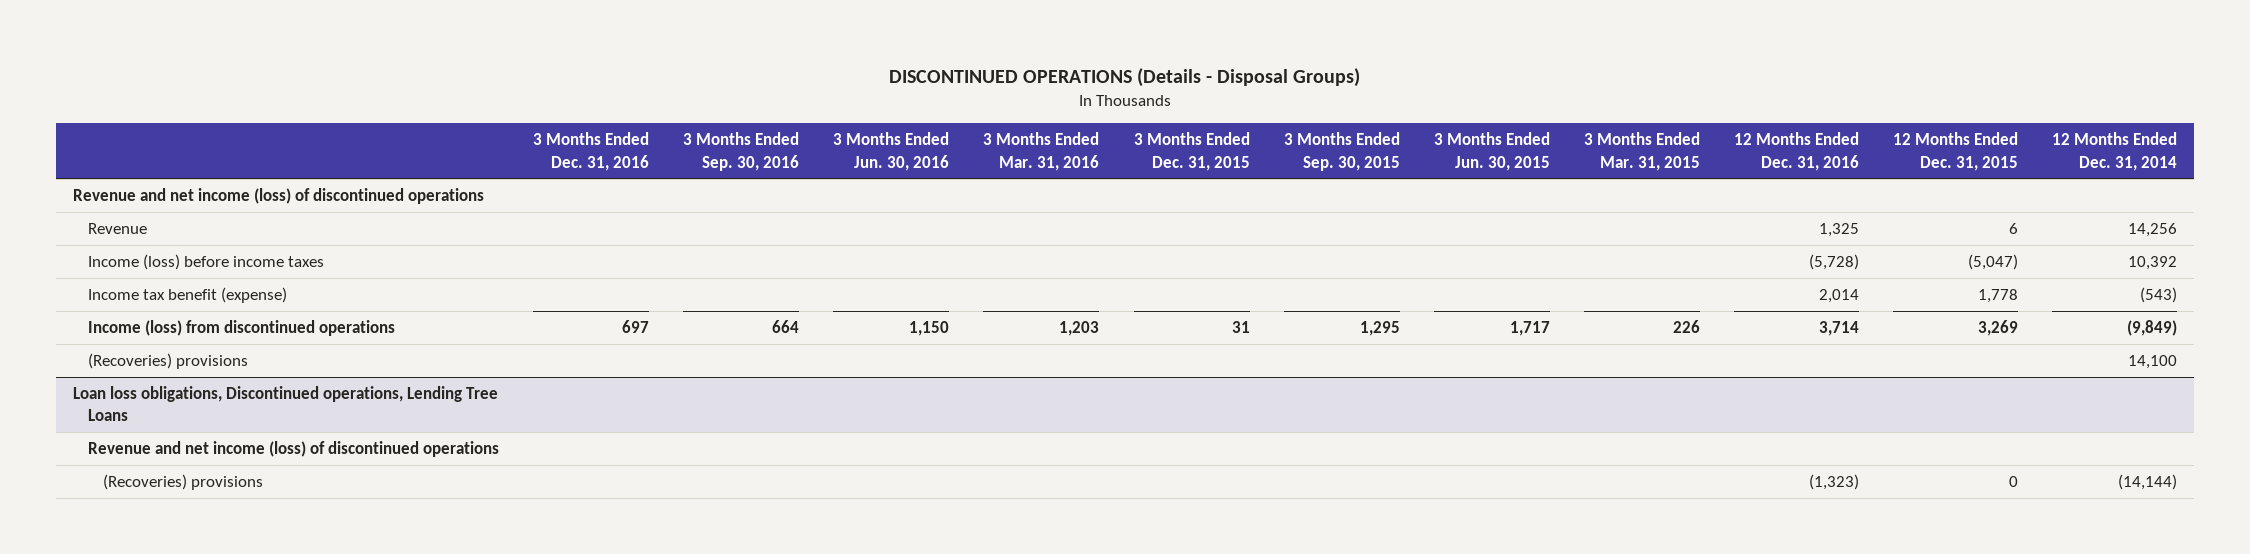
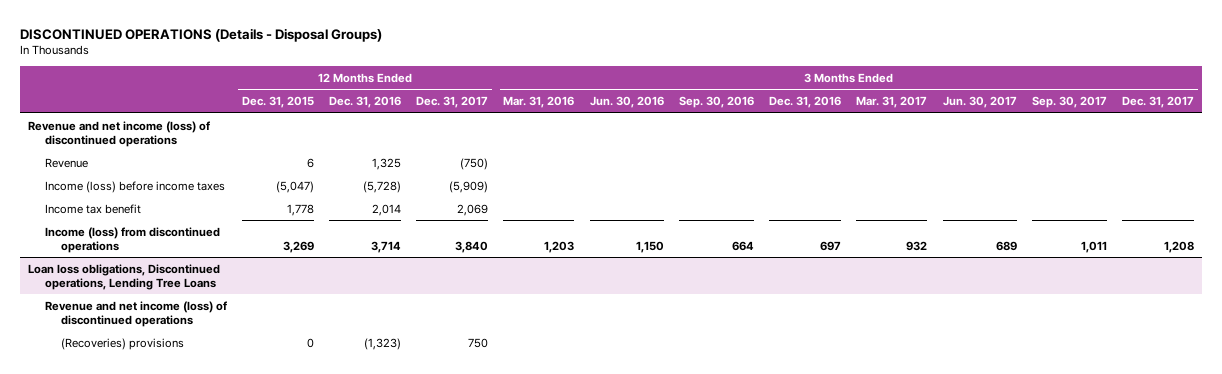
[1133,132,1250,171] 3 Months Ended Dec. 31, 2015 -> none
[1283,132,1400,171] 3 Months Ended Sep. 30, 2015 -> none
[1433,132,1550,171] 3 Months Ended Jun. 30, 2015 -> none
[1583,132,1700,171] 3 Months Ended Mar. 31, 2015 -> none
[2052,132,2178,171] 12 Months Ended Dec. 31, 2014 -> none
none -> [416,96,489,109] Dec. 31, 2017
none -> [856,96,928,109] Mar. 31, 2017
none -> [942,96,1017,109] Jun. 30, 2017
none -> [1031,96,1107,109] Sep. 30, 2017
none -> [1122,96,1195,109] Dec. 31, 2017
[88,286,288,303] Income tax benefit (expense) -> [44,203,141,214] Income tax benefit
[88,352,249,369] (Recoveries) provisions -> none

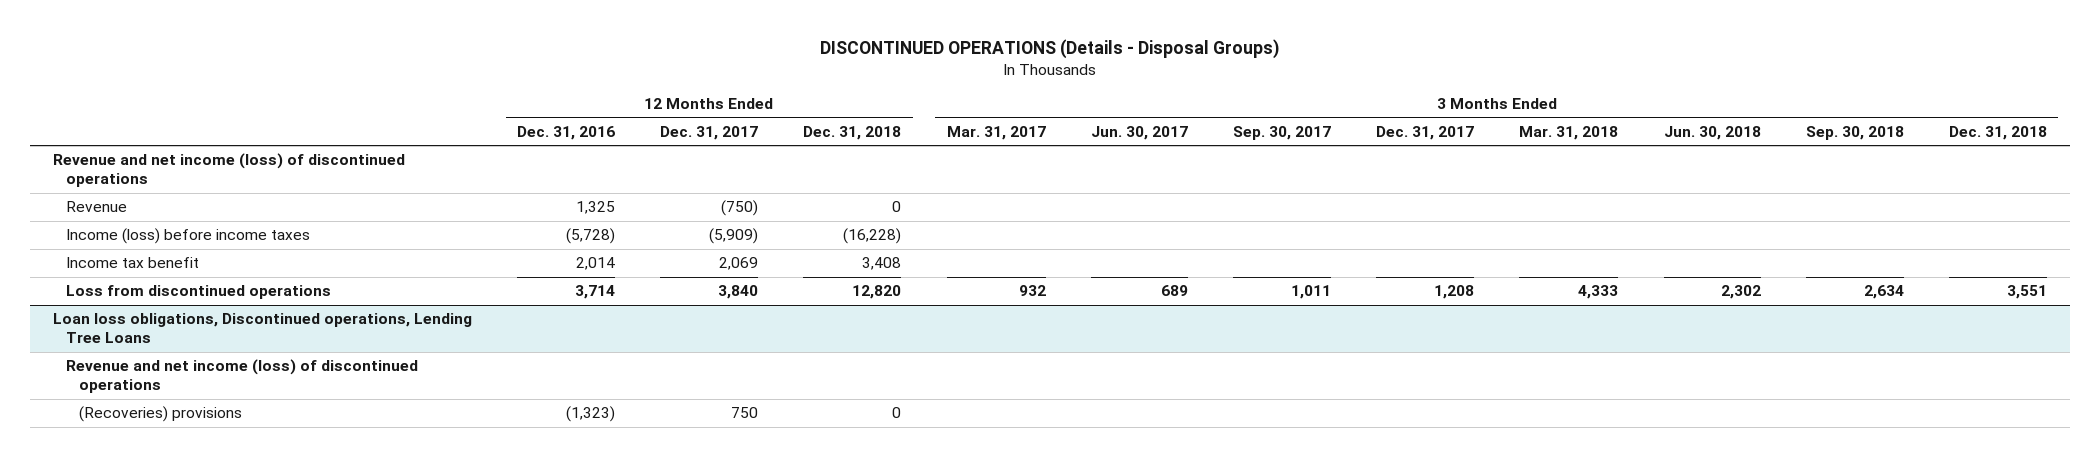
[241,96,314,109] Dec. 31, 2015 -> none
[503,96,575,109] Mar. 31, 2016 -> none
[589,96,664,109] Jun. 30, 2016 -> none
[678,96,754,109] Sep. 30, 2016 -> none
[769,96,842,109] Dec. 31, 2016 -> none
none -> [803,125,902,140] Dec. 31, 2018
none -> [1519,125,1619,140] Mar. 31, 2018
none -> [1663,125,1761,140] Jun. 30, 2018
none -> [1805,125,1904,140] Sep. 30, 2018
none -> [1949,125,2048,140] Dec. 31, 2018
[44,226,220,253] Income (loss) from discontinued operations -> [65,285,331,300] Loss from discontinued operations

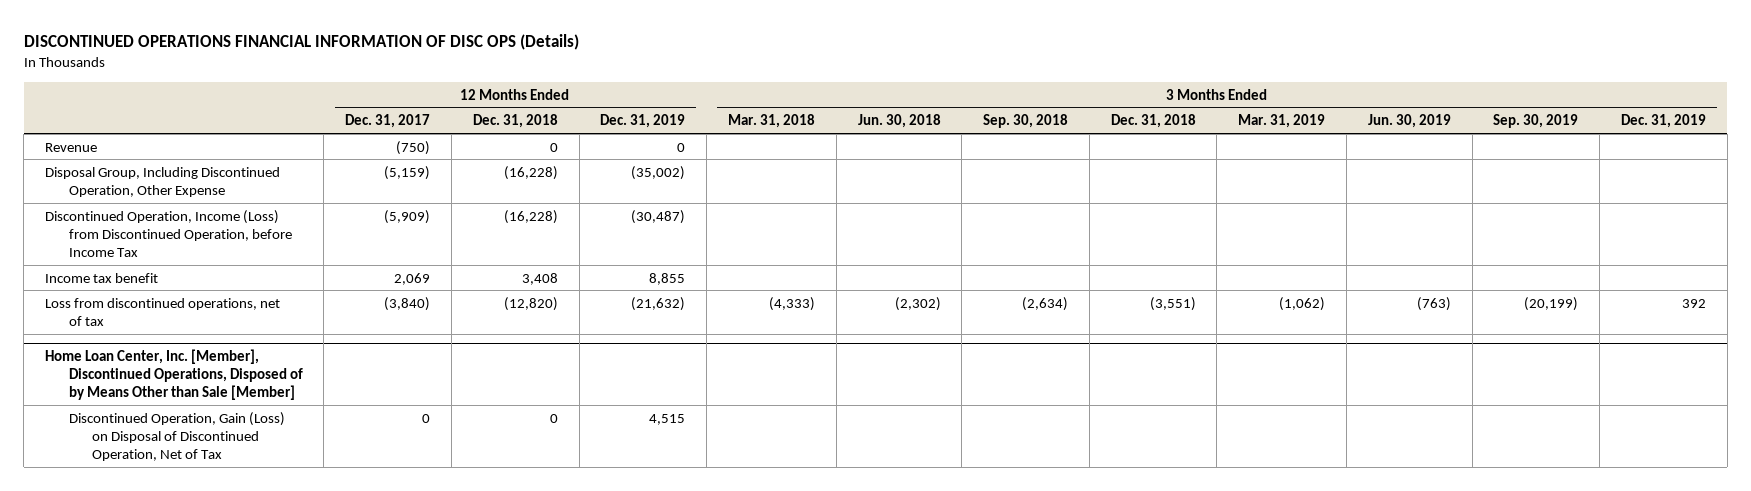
[819,38,1279,59] DISCONTINUED OPERATIONS (Details - Disposal Groups) -> [23,34,579,51] DISCONTINUED OPERATIONS FINANCIAL INFORMATION OF DISC OPS (Details)
[516,125,615,140] Dec. 31, 2016 -> none
[946,125,1046,140] Mar. 31, 2017 -> none
[1090,125,1188,140] Jun. 30, 2017 -> none
[1233,125,1332,140] Sep. 30, 2017 -> none
[1376,125,1475,140] Dec. 31, 2017 -> none
none -> [600,114,686,129] Dec. 31, 2019
none -> [1238,114,1326,129] Mar. 31, 2019
none -> [1367,114,1451,129] Jun. 30, 2019
none -> [1493,114,1579,129] Sep. 30, 2019
none -> [1621,114,1707,129] Dec. 31, 2019
[52,153,405,188] Revenue and net income (loss) of discontinued operations -> none
none -> [45,166,281,197] Disposal Group, Including Discontinued Operation, Other Expense
[65,228,310,245] Income (loss) before income taxes -> [45,209,292,257] Discontinued Operation, Income (Loss) from Discontinued Operation, before Income Tax
[52,313,472,344] Loan loss obligations, Discontinued operations, Lending Tree Loans -> none
[65,359,418,394] Revenue and net income (loss) of discontinued operations -> none
[79,406,243,423] (Recoveries) provisions -> none
[65,285,331,300] Loss from discontinued operations -> [45,297,281,326] Loss from discontinued operations, net of tax
[718,285,759,300] 3,840 -> [384,296,431,311] (3,840)
[852,285,902,300] 12,820 -> [503,296,558,311] (12,820)
[1578,285,1619,300] 4,333 -> [768,296,815,311] (4,333)
[1720,285,1761,300] 2,302 -> [894,296,941,311] (2,302)
[1863,285,1904,300] 2,634 -> [1022,296,1069,311] (2,634)
[2007,285,2048,300] 3,551 -> [1149,296,1196,311] (3,551)
none -> [45,348,303,400] Home Loan Center, Inc. [Member], Discontinued Operations, Disposed of by Means Other than Sale [Member]
none -> [68,411,285,461] Discontinued Operation, Gain (Loss) on Disposal of Discontinued Operation, Net of Tax

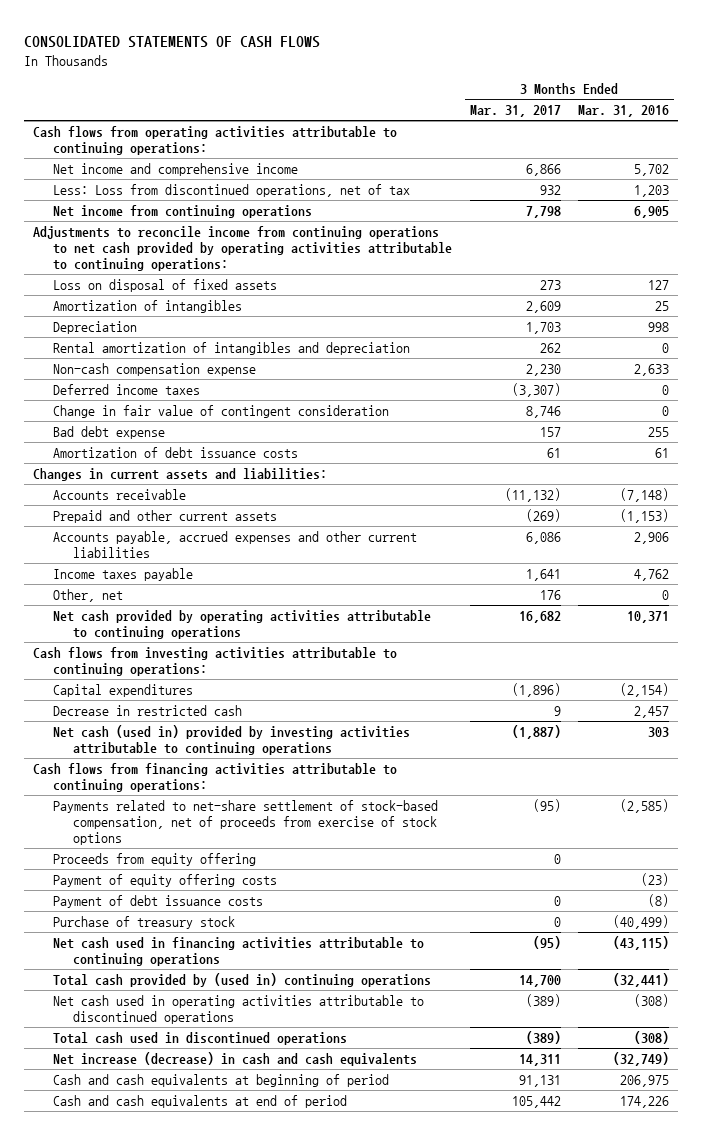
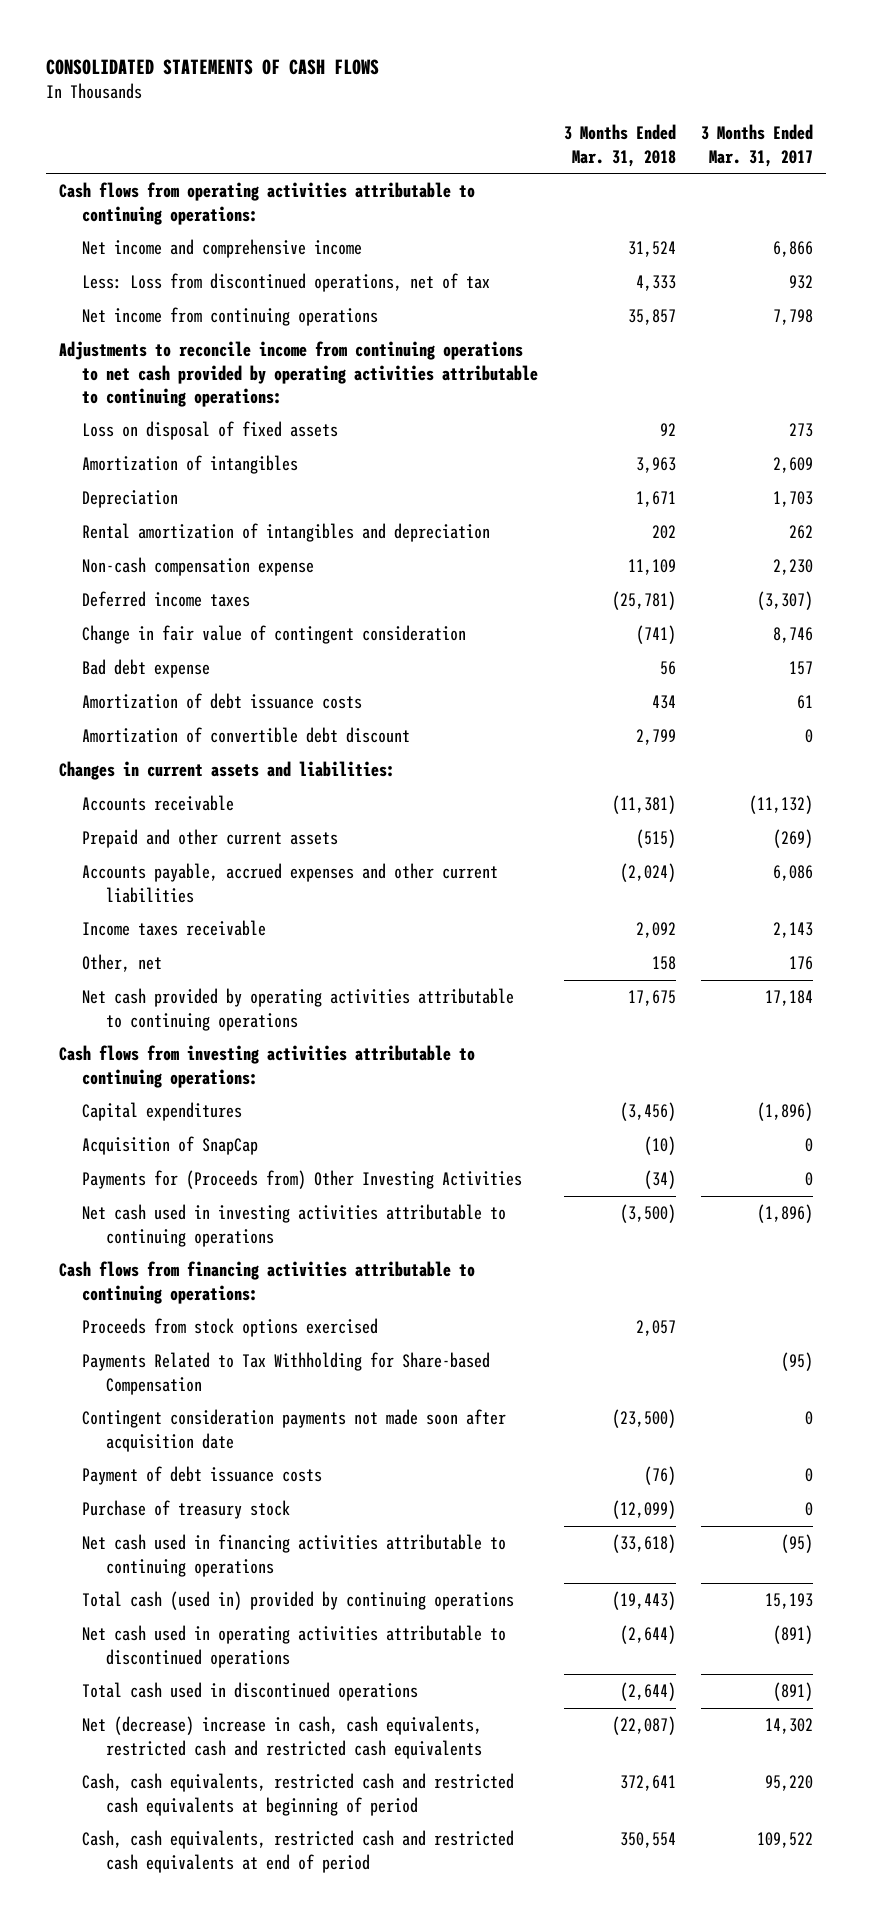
[578,105,670,118] Mar. 31, 2016 -> none
none -> [563,124,676,167] 3 Months Ended Mar. 31, 2018
none -> [82,727,411,744] Amortization of convertible debt discount
[52,567,193,581] Income taxes payable -> [82,920,267,937] Income taxes receivable
[525,568,561,581] 1,641 -> [773,922,814,939] 2,143
[518,610,561,623] 16,682 -> [765,990,814,1007] 17,184
[52,704,242,716] Decrease in restricted cash -> none
none -> [82,1136,259,1156] Acquisition of SnapCap
none -> [82,1170,523,1190] Payments for (Proceeds from) Other Investing Activities
[52,724,410,756] Net cash (used in) provided by investing activities attributable to continuing operations -> [82,1204,507,1247] Net cash used in investing activities attributable to continuing operations
[511,724,561,739] (1,887) -> [757,1204,814,1224] (1,896)
[52,852,256,866] Proceeds from equity offering -> none
[52,873,277,887] Payment of equity offering costs -> none
none -> [82,1318,379,1338] Proceeds from stock options exercised
[52,799,438,846] Payments related to net-share settlement of stock-based compensation, net of proceeds from exercise of stock options -> [82,1352,491,1395] Payments Related to Tax Withholding for Share-based Compensation
none -> [82,1409,507,1452] Contingent consideration payments not made soon after acquisition date
[52,972,431,987] Total cash provided by (used in) continuing operations -> [82,1591,515,1611] Total cash (used in) provided by continuing operations
[518,974,561,987] 14,700 -> [765,1593,814,1610] 15,193
[525,993,561,1007] (389) -> [773,1625,814,1645] (891)
[525,1030,561,1044] (389) -> [773,1682,814,1702] (891)
[52,1051,417,1066] Net increase (decrease) in cash and cash equivalents -> [82,1716,483,1759] Net (decrease) increase in cash, cash equivalents, restricted cash and restricted cash equivalents
[518,1053,561,1066] 14,311 -> [765,1718,814,1735] 14,302
[52,1073,389,1087] Cash and cash equivalents at beginning of period -> [82,1773,515,1816] Cash, cash equivalents, restricted cash and restricted cash equivalents at beginning of period
[518,1074,561,1087] 91,131 -> [765,1775,814,1792] 95,220
[52,1094,347,1108] Cash and cash equivalents at end of period -> [82,1830,515,1873] Cash, cash equivalents, restricted cash and restricted cash equivalents at end of period
[511,1095,561,1108] 105,442 -> [757,1832,814,1849] 109,522

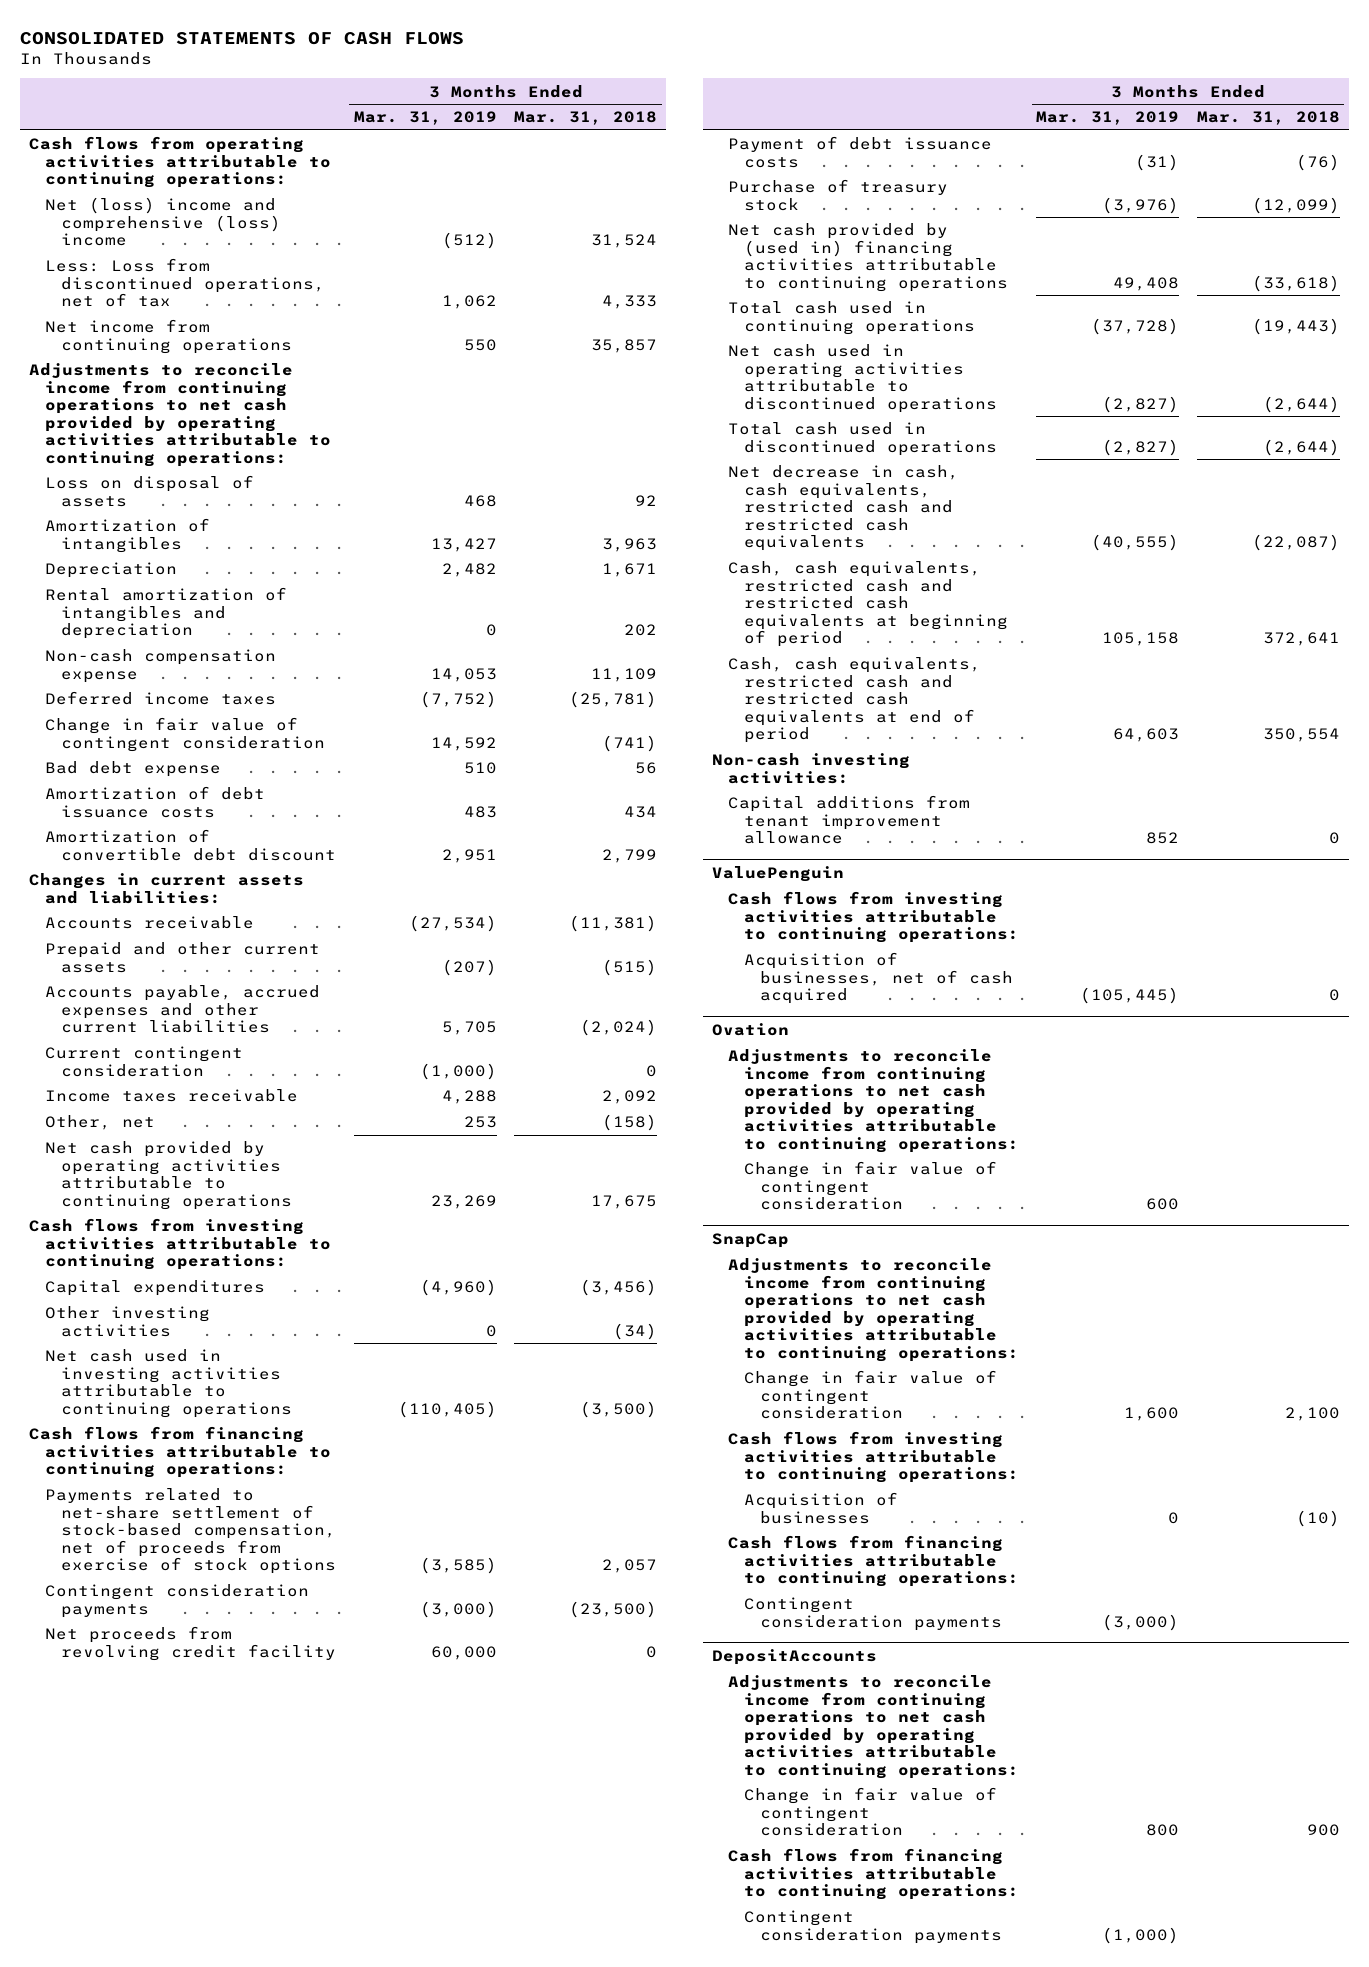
[701,124,814,167] 3 Months Ended Mar. 31, 2017 -> none
none -> [353,111,497,126] Mar. 31, 2019
[82,239,363,259] Net income and comprehensive income -> [45,197,282,247] Net (loss) income and comprehensive (loss) income
[82,421,339,441] Loss on disposal of fixed assets -> [45,475,255,507] Loss on disposal of assets
none -> [45,1046,244,1077] Current contingent consideration
[651,956,676,971] 158 -> [602,1114,658,1132] (158)
[82,1136,259,1156] Acquisition of SnapCap -> none
[82,1170,523,1190] Payments for (Proceeds from) Other Investing Activities -> [45,1306,211,1337] Other investing activities
[82,1352,491,1395] Payments Related to Tax Withholding for Share-based Compensation -> none
[82,1318,379,1338] Proceeds from stock options exercised -> [45,1488,337,1575] Payments related to net-share settlement of stock-based compensation, net of proceeds from exercise of stock options
[82,1409,507,1452] Contingent consideration payments not made soon after acquisition date -> [45,1584,310,1618] Contingent consideration payments
none -> [45,1626,337,1661] Net proceeds from revolving credit facility
[82,1534,507,1577] Net cash used in financing activities attributable to continuing operations -> [727,223,1009,292] Net cash provided by (used in) financing activities attributable to continuing operations
[82,1591,515,1611] Total cash (used in) provided by continuing operations -> [727,301,976,335] Total cash used in continuing operations
[82,1716,483,1759] Net (decrease) increase in cash, cash equivalents, restricted cash and restricted cash equivalents -> [727,465,959,552] Net decrease in cash, cash equivalents, restricted cash and restricted cash equivalents
none -> [711,753,910,784] Non-cash investing activities:
none -> [727,795,970,845] Capital additions from tenant improvement allowance
none -> [711,865,844,882] ValuePenguin
none -> [727,891,1020,944] Cash flows from investing activities attributable to continuing operations:
none -> [744,952,1014,1005] Acquisition of businesses, net of cash acquired
none -> [711,1022,789,1036] Ovation
none -> [727,1049,1020,1153] Adjustments to reconcile income from continuing operations to net cash provided by operating activities attributable to continuing operations:
none -> [744,1161,998,1211] Change in fair value of contingent consideration
none -> [711,1232,789,1248] SnapCap
none -> [727,1258,1020,1362] Adjustments to reconcile income from continuing operations to net cash provided by operating activities attributable to continuing operations:
none -> [744,1370,998,1420] Change in fair value of contingent consideration
none -> [727,1431,1020,1484] Cash flows from investing activities attributable to continuing operations:
none -> [744,1492,899,1524] Acquisition of businesses
none -> [727,1535,1020,1588] Cash flows from financing activities attributable to continuing operations:
none -> [744,1597,1003,1631] Contingent consideration payments
none -> [711,1648,877,1665] DepositAccounts
none -> [727,1675,1020,1779] Adjustments to reconcile income from continuing operations to net cash provided by operating activities attributable to continuing operations:
none -> [744,1787,998,1837] Change in fair value of contingent consideration
none -> [727,1848,1020,1901] Cash flows from financing activities attributable to continuing operations:
none -> [744,1910,1003,1944] Contingent consideration payments

